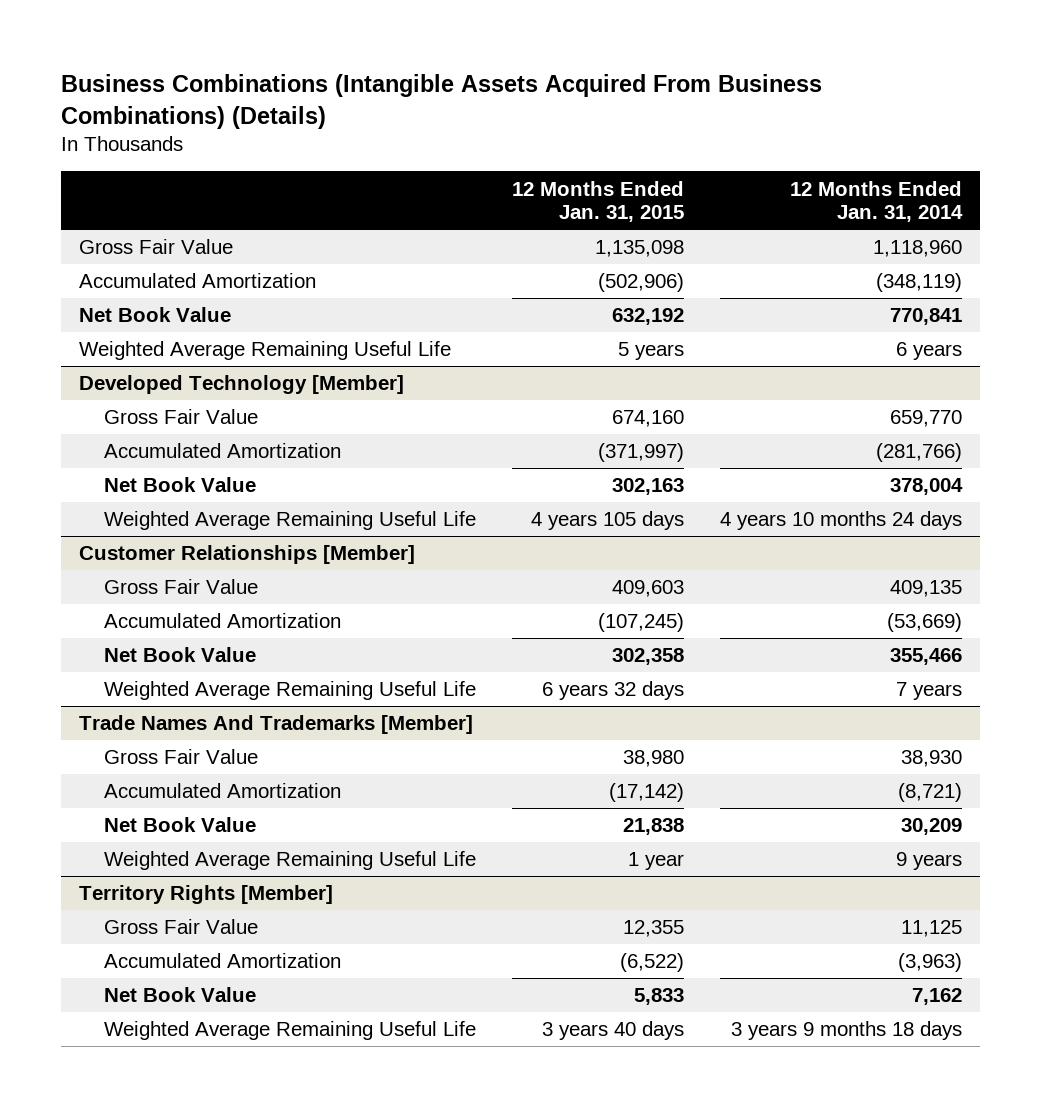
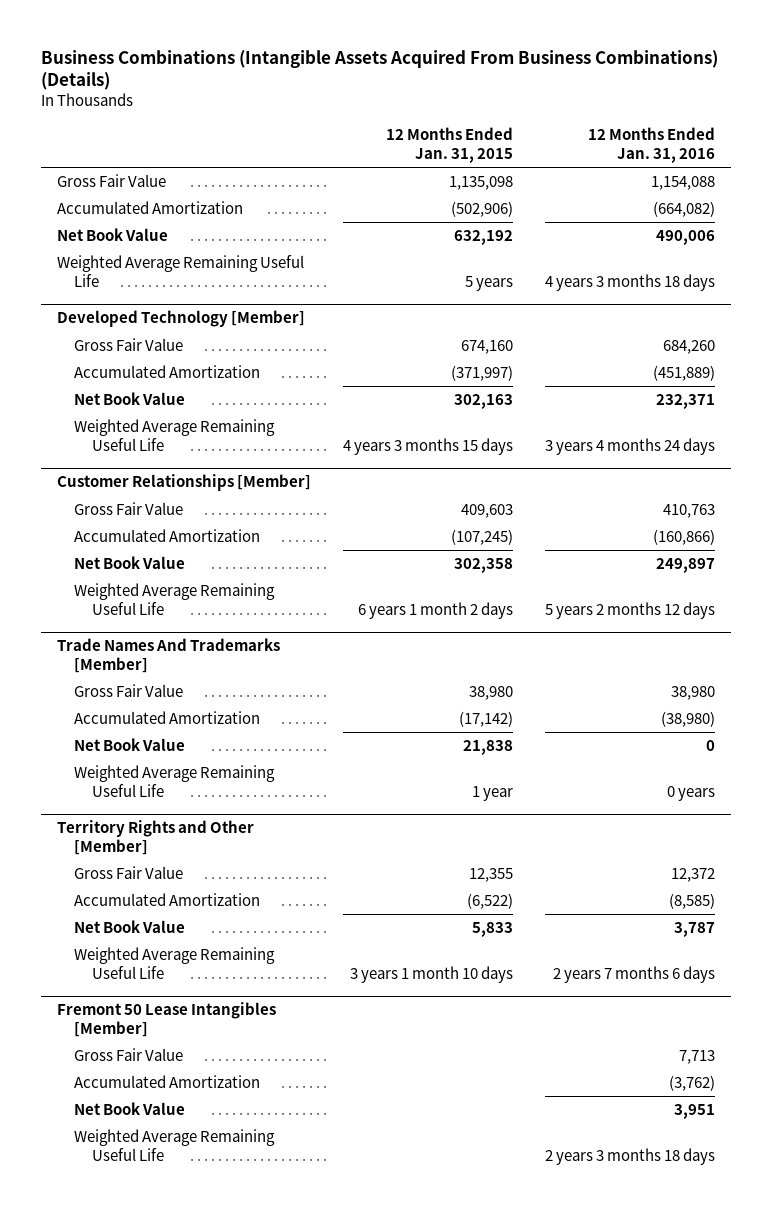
[790,180,964,222] 12 Months Ended Jan. 31, 2014 -> none
none -> [587,127,715,163] 12 Months Ended Jan. 31, 2016
[530,511,684,531] 4 years 105 days -> [342,437,513,455] 4 years 3 months 15 days
[541,681,684,701] 6 years 32 days -> [357,601,513,619] 6 years 1 month 2 days
[78,885,333,905] Territory Rights [Member] -> [56,820,254,855] Territory Rights and Other [Member]
[541,1021,684,1041] 3 years 40 days -> [349,965,513,983] 3 years 1 month 10 days
none -> [56,1002,276,1037] Fremont 50 Lease Intangibles [Member]
none -> [74,1048,184,1062] Gross Fair Value
none -> [74,1075,261,1089] Accumulated Amortization
none -> [74,1102,186,1116] Net Book Value
none -> [74,1129,276,1161] Weighted Average Remaining Useful Life

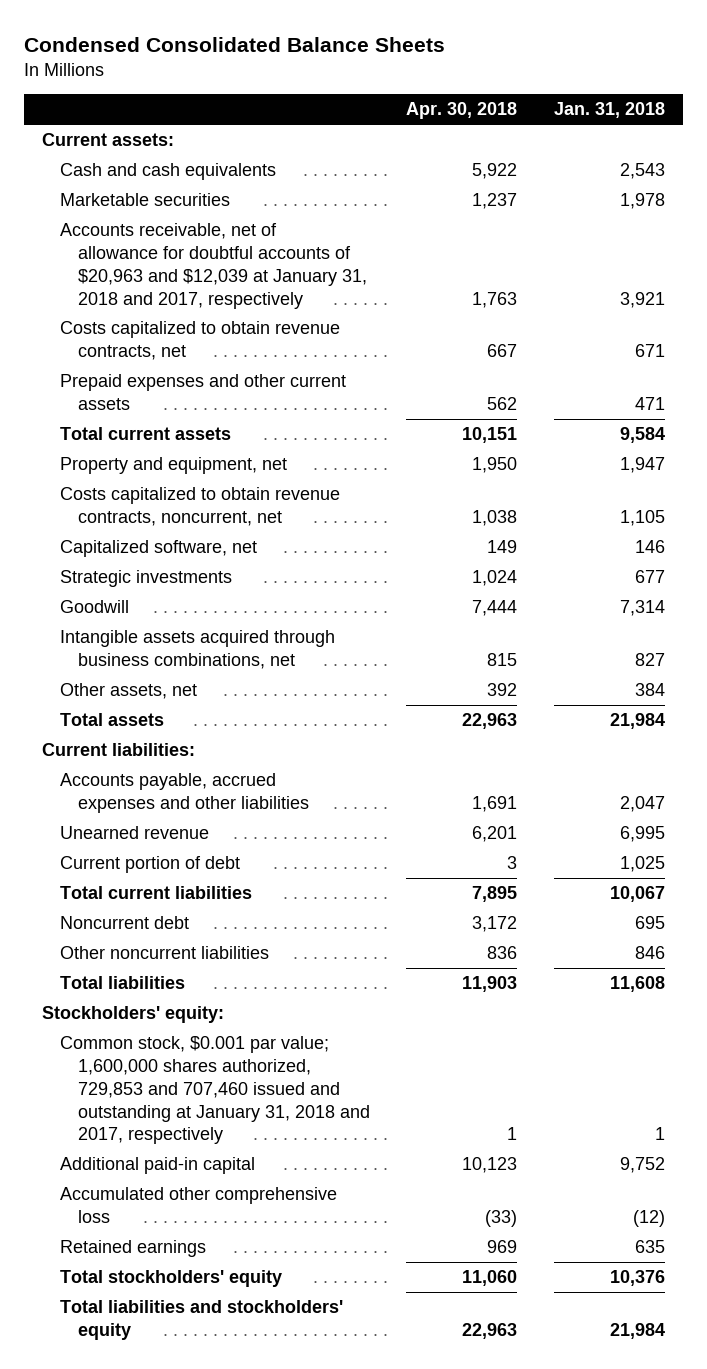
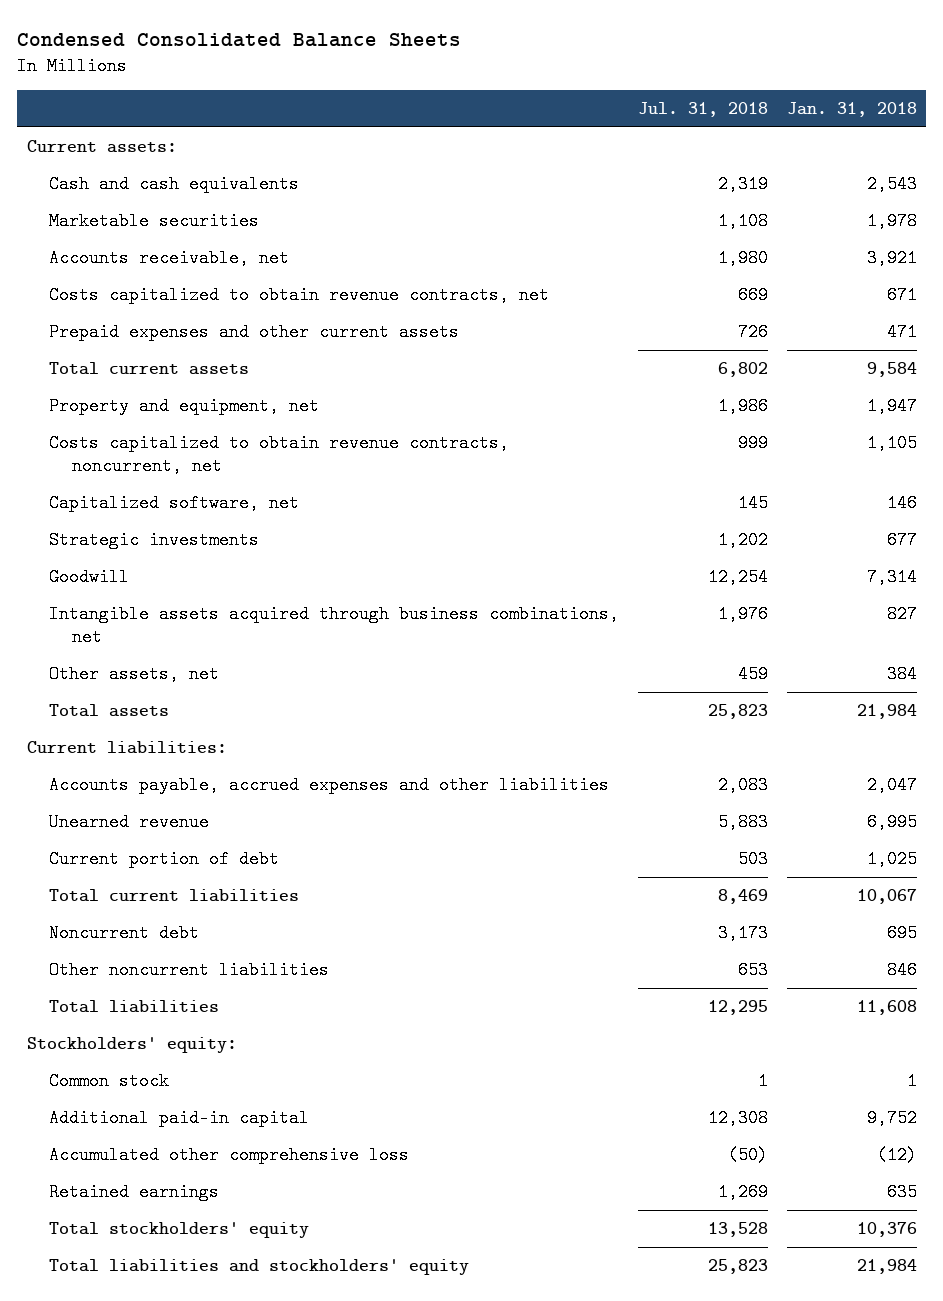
[406,102,518,120] Apr. 30, 2018 -> none
none -> [637,101,768,117] Jul. 31, 2018
[59,223,367,309] Accounts receivable, net of allowance for doubtful accounts of $20,963 and $12,039 at January 31, 2018 and 2017, respectively -> [49,249,290,268] Accounts receivable, net
[59,1036,370,1145] Common stock, $0.001 par value; 1,600,000 shares authorized, 729,853 and 707,460 issued and outstanding at January 31, 2018 and 2017, respectively -> [49,1072,170,1091] Common stock

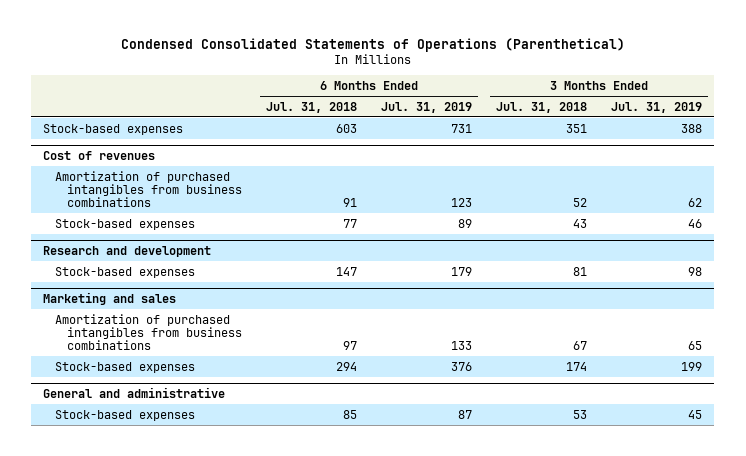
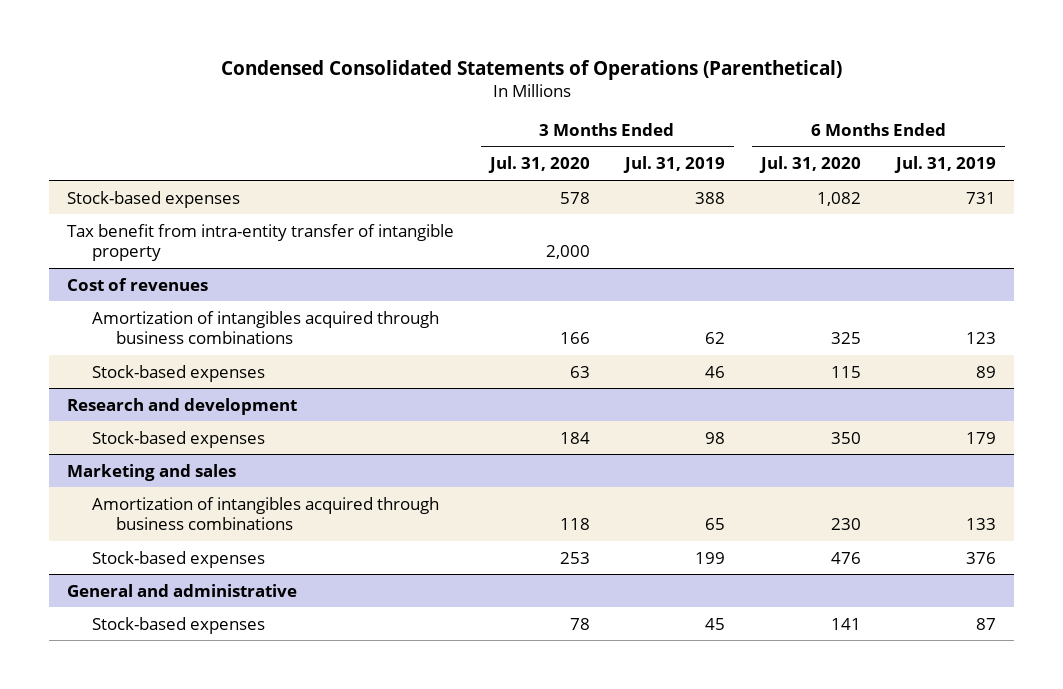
[266,101,358,113] Jul. 31, 2018 -> none
[496,101,588,113] Jul. 31, 2018 -> none
none -> [487,156,590,174] Jul. 31, 2020
none -> [758,156,861,174] Jul. 31, 2020
none -> [66,223,454,261] Tax benefit from intra-entity transfer of intangible property
[55,170,243,207] Amortization of purchased intangibles from business combinations -> [91,310,439,344] Amortization of intangibles acquired through business combinations
[55,313,243,350] Amortization of purchased intangibles from business combinations -> [91,496,439,530] Amortization of intangibles acquired through business combinations

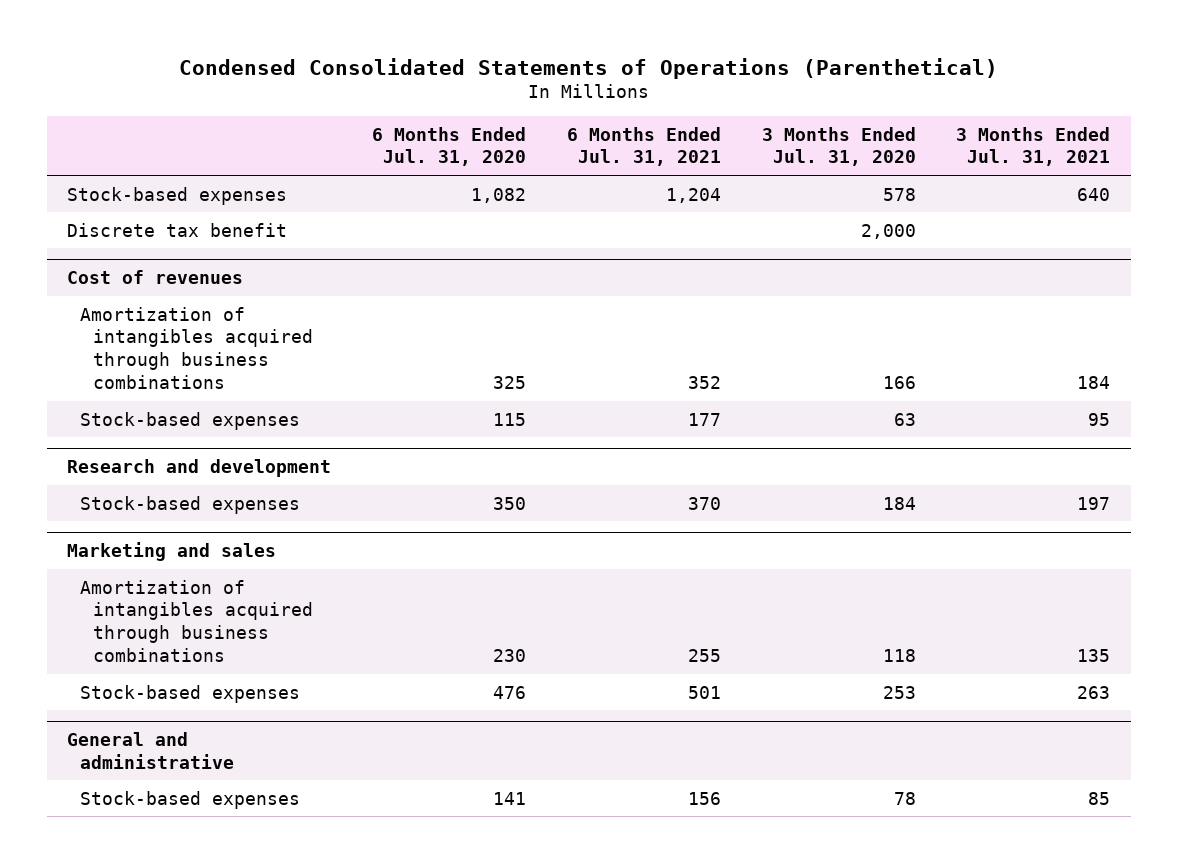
[623,156,726,174] Jul. 31, 2019 -> none
[894,156,997,174] Jul. 31, 2019 -> none
none -> [566,126,721,167] 6 Months Ended Jul. 31, 2021
none -> [956,126,1111,167] 3 Months Ended Jul. 31, 2021
[66,223,454,261] Tax benefit from intra-entity transfer of intangible property -> [67,222,288,237] Discrete tax benefit

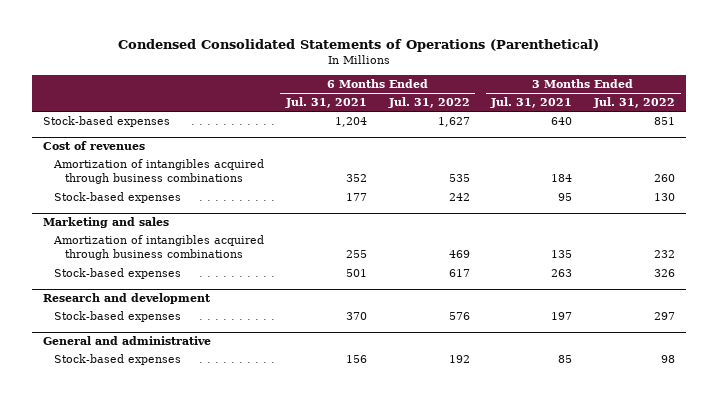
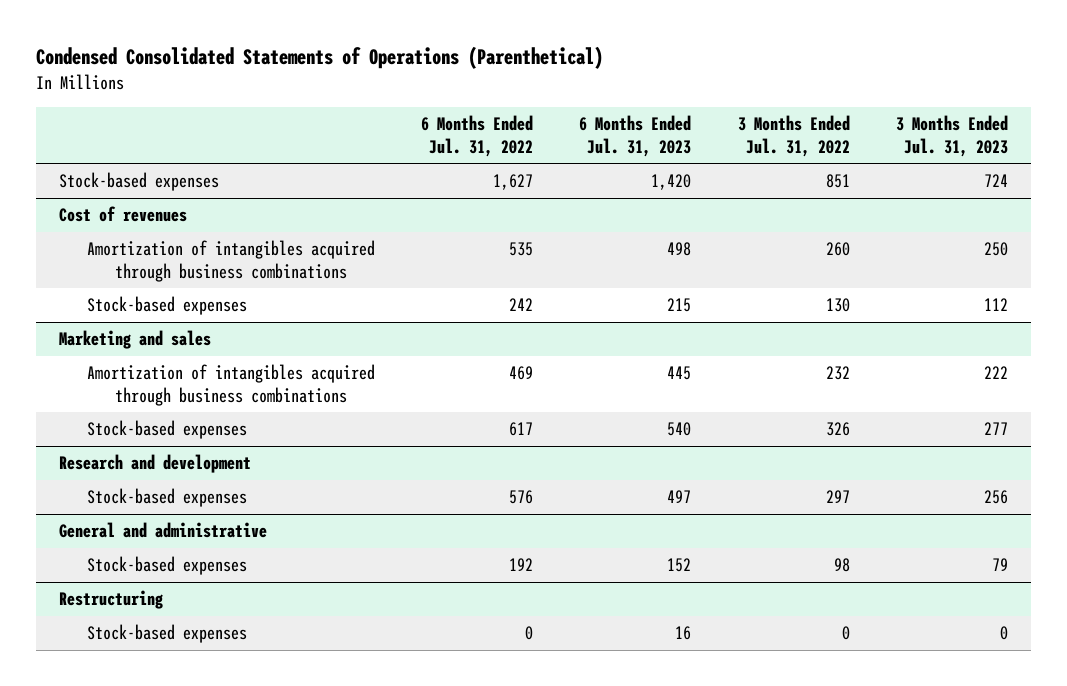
[284,97,367,109] Jul. 31, 2021 -> none
[490,97,573,109] Jul. 31, 2021 -> none
none -> [579,115,692,157] 6 Months Ended Jul. 31, 2023
none -> [895,115,1008,157] 3 Months Ended Jul. 31, 2023
none -> [59,590,164,610] Restructuring
none -> [87,624,248,644] Stock-based expenses

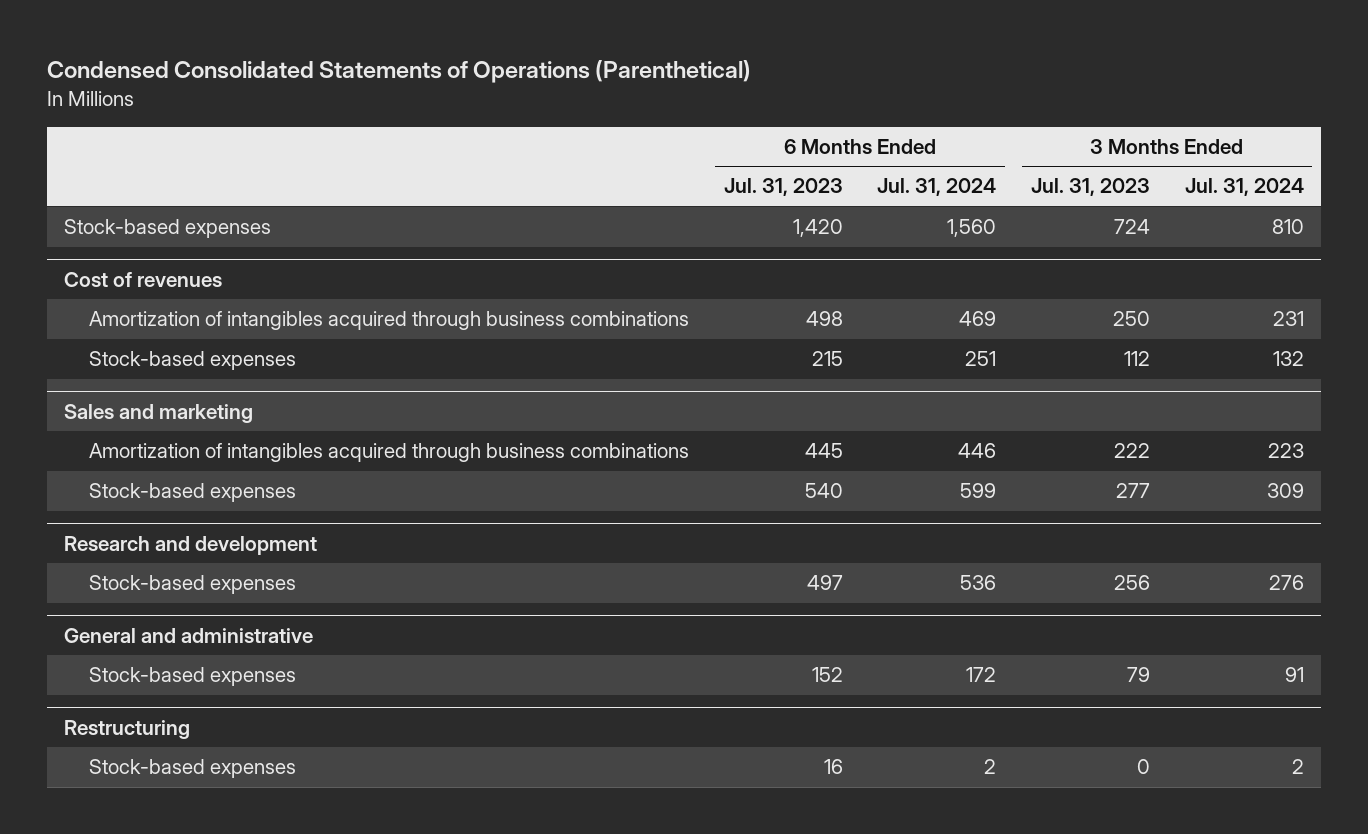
[421,115,534,157] 6 Months Ended Jul. 31, 2022 -> none
[737,115,850,157] 3 Months Ended Jul. 31, 2022 -> none
none -> [877,178,997,197] Jul. 31, 2024
none -> [1184,178,1304,197] Jul. 31, 2024
[59,330,212,350] Marketing and sales -> [64,403,254,423] Sales and marketing

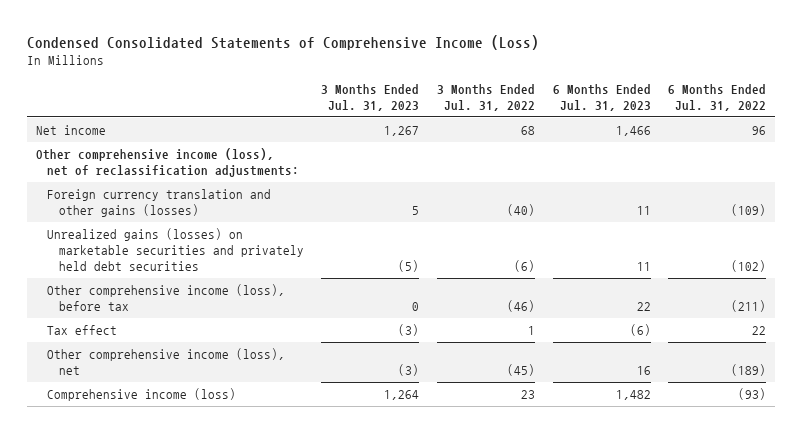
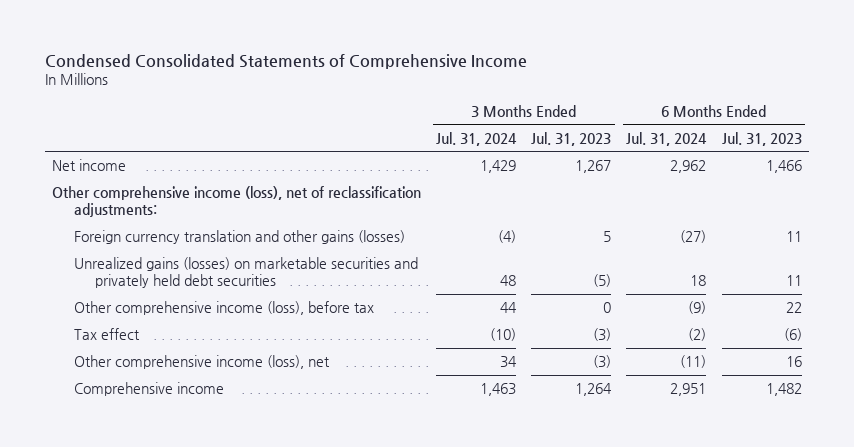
[27,34,540,50] Condensed Consolidated Statements of Comprehensive Income (Loss) -> [44,53,527,69] Condensed Consolidated Statements of Comprehensive Income
[436,83,535,112] 3 Months Ended Jul. 31, 2022 -> none
[668,83,767,112] 6 Months Ended Jul. 31, 2022 -> none
none -> [436,131,518,146] Jul. 31, 2024
none -> [626,131,708,146] Jul. 31, 2024
[47,387,237,401] Comprehensive income (loss) -> [73,382,224,397] Comprehensive income

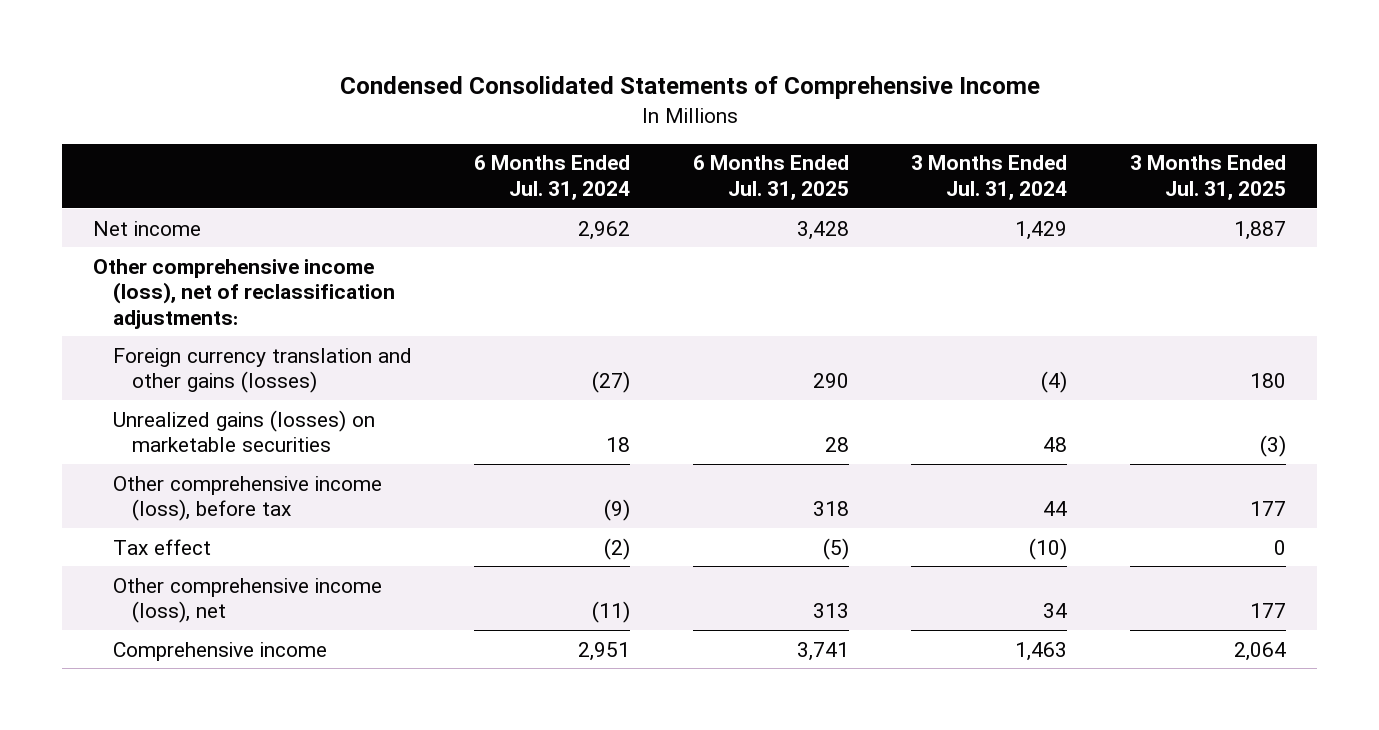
[531,131,612,146] Jul. 31, 2023 -> none
[721,131,802,146] Jul. 31, 2023 -> none
none -> [692,155,849,200] 6 Months Ended Jul. 31, 2025
none -> [1130,155,1287,200] 3 Months Ended Jul. 31, 2025
[73,257,418,289] Unrealized gains (losses) on marketable securities and privately held debt securities -> [112,409,375,453] Unrealized gains (losses) on marketable securities

